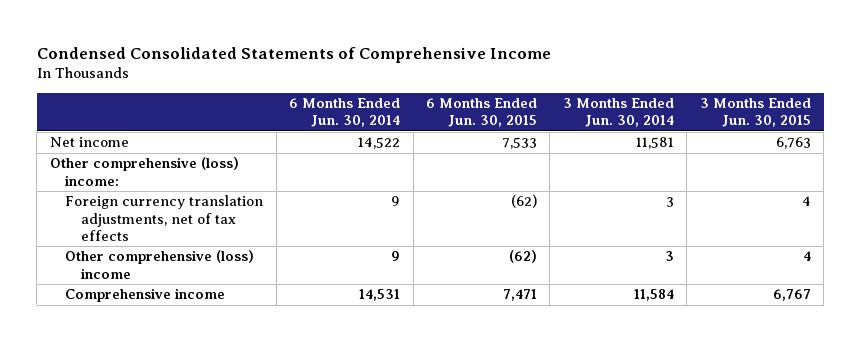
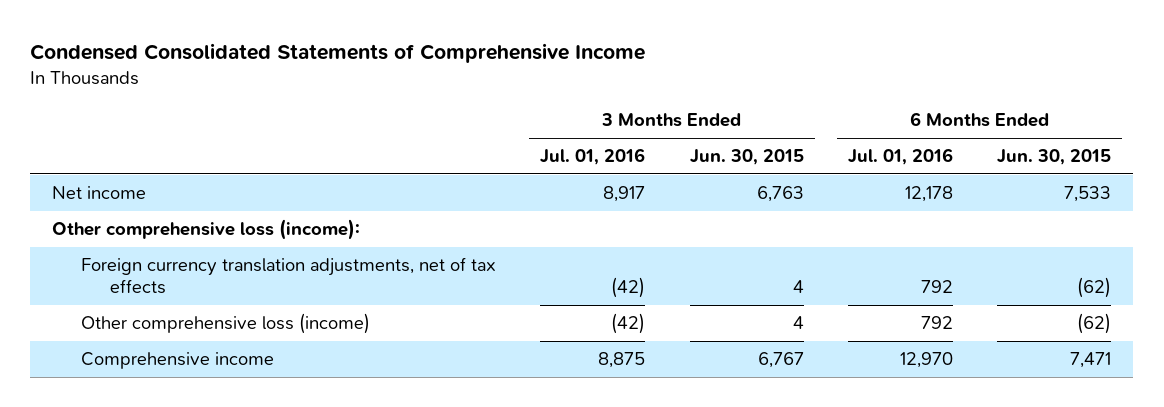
[289,98,401,128] 6 Months Ended Jun. 30, 2014 -> none
[562,98,674,128] 3 Months Ended Jun. 30, 2014 -> none
none -> [540,148,646,166] Jul. 01, 2016
none -> [847,148,953,166] Jul. 01, 2016
[49,157,239,186] Other comprehensive (loss) income: -> [52,219,361,241] Other comprehensive loss (income):
[65,250,255,279] Other comprehensive (loss) income -> [81,313,371,335] Other comprehensive loss (income)

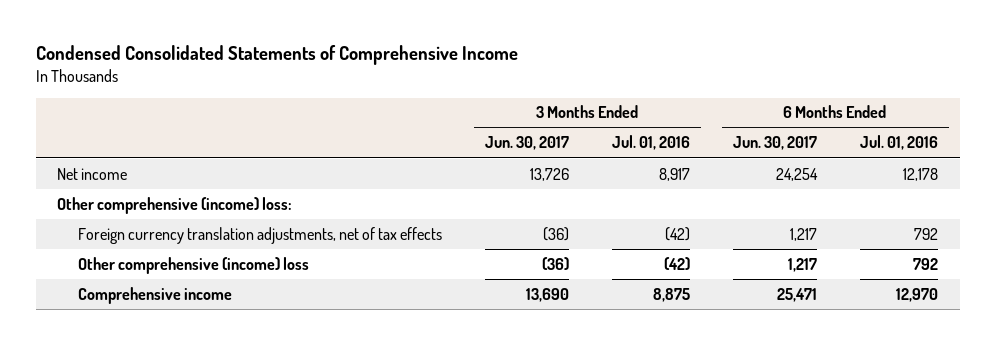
[689,149,804,166] Jun. 30, 2015 -> none
[997,149,1112,166] Jun. 30, 2015 -> none
none -> [484,136,569,151] Jun. 30, 2017
none -> [732,136,817,151] Jun. 30, 2017
[52,219,361,241] Other comprehensive loss (income): -> [57,196,293,214] Other comprehensive (income) loss:
[81,313,371,335] Other comprehensive loss (income) -> [77,256,309,274] Other comprehensive (income) loss

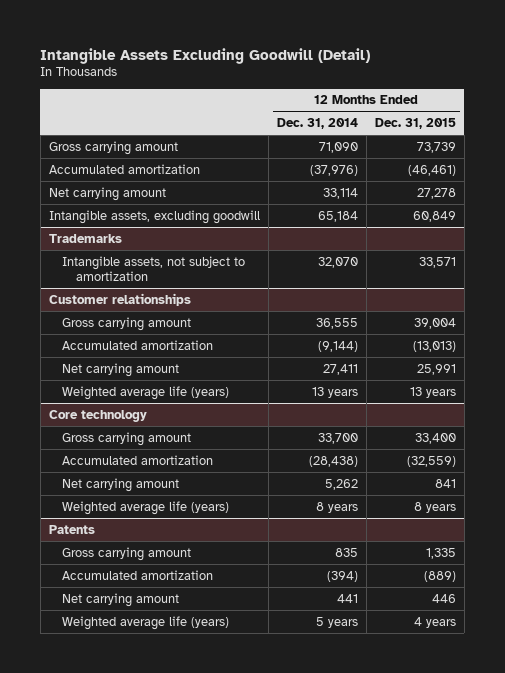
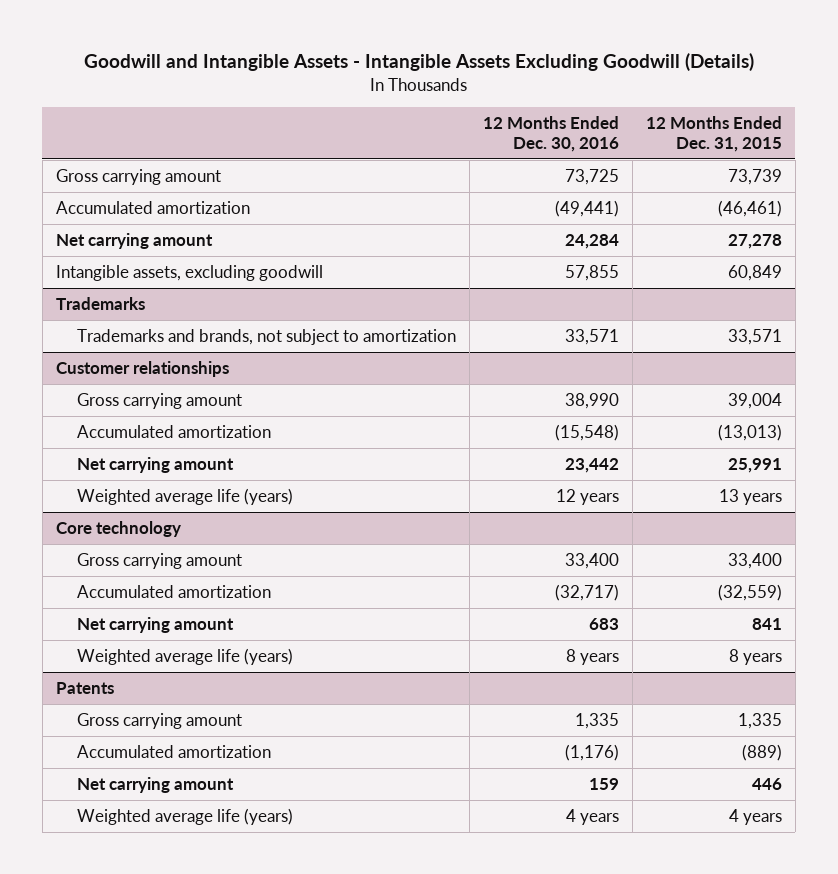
[40,47,371,64] Intangible Assets Excluding Goodwill (Detail) -> [83,53,754,72] Goodwill and Intangible Assets - Intangible Assets Excluding Goodwill (Details)
[276,118,358,130] Dec. 31, 2014 -> none
none -> [483,116,620,152] 12 Months Ended Dec. 30, 2016
[62,255,246,282] Intangible assets, not subject to amortization -> [77,328,457,345] Trademarks and brands, not subject to amortization

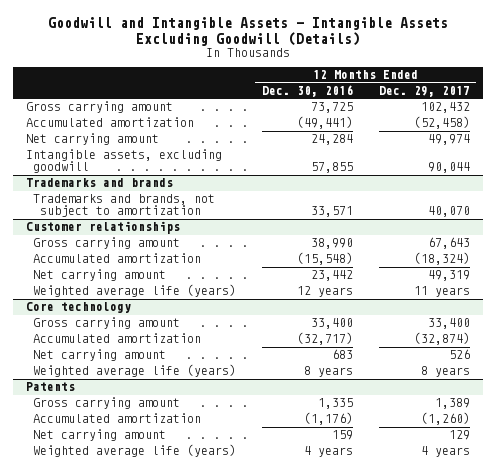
[645,116,782,152] 12 Months Ended Dec. 31, 2015 -> none
none -> [378,86,470,98] Dec. 29, 2017
[55,296,145,310] Trademarks -> [25,178,173,188] Trademarks and brands

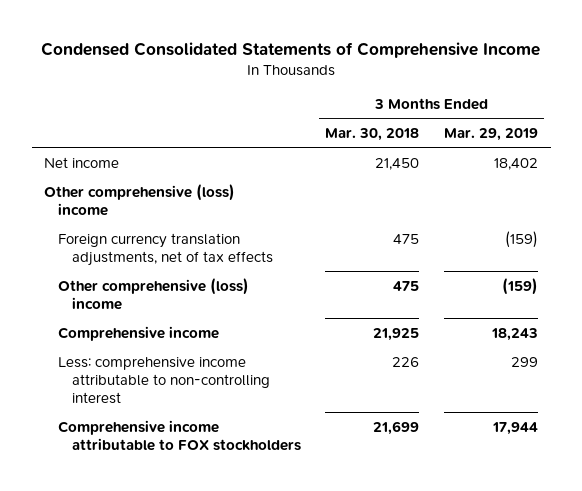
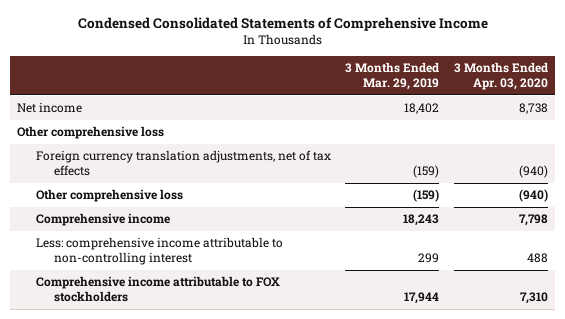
[325,127,420,141] Mar. 30, 2018 -> none
none -> [453,62,548,91] 3 Months Ended Apr. 03, 2020
[44,183,236,216] Other comprehensive (loss) income -> [17,126,165,140] Other comprehensive loss
[57,277,249,310] Other comprehensive (loss) income -> [35,189,183,203] Other comprehensive loss

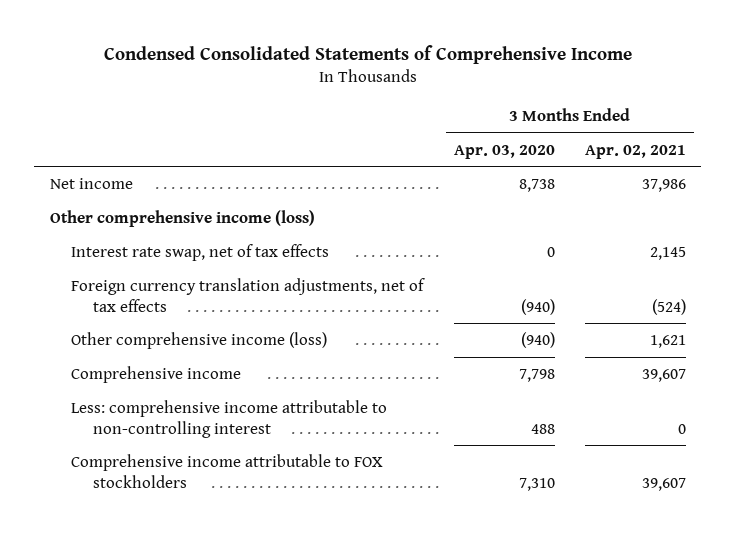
[345,62,440,91] 3 Months Ended Mar. 29, 2019 -> none
none -> [585,144,687,159] Apr. 02, 2021
[17,126,165,140] Other comprehensive loss -> [49,209,315,227] Other comprehensive income (loss)
none -> [71,243,330,261] Interest rate swap, net of tax effects
[35,189,183,203] Other comprehensive loss -> [71,331,328,349] Other comprehensive income (loss)

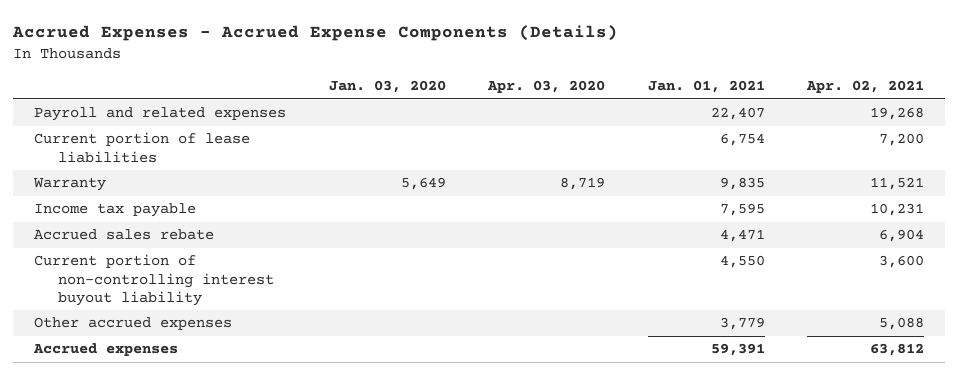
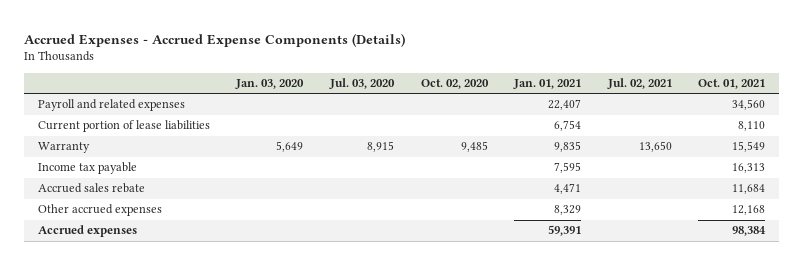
[487,80,606,94] Apr. 03, 2020 -> none
[806,80,925,94] Apr. 02, 2021 -> none
none -> [328,77,395,89] Jul. 03, 2020
none -> [420,78,489,89] Oct. 02, 2020
none -> [606,77,672,89] Jul. 02, 2021
none -> [698,78,766,89] Oct. 01, 2021
[34,254,274,306] Current portion of non-controlling interest buyout liability -> none
[719,317,765,331] 3,779 -> [554,205,582,216] 8,329

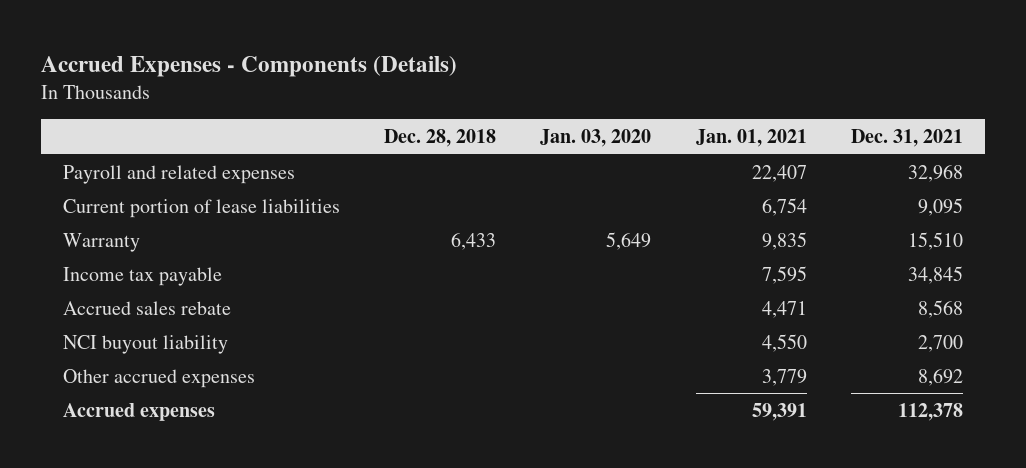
[24,32,406,47] Accrued Expenses - Accrued Expense Components (Details) -> [40,55,457,77] Accrued Expenses - Components (Details)
[328,77,395,89] Jul. 03, 2020 -> none
[420,78,489,89] Oct. 02, 2020 -> none
[606,77,672,89] Jul. 02, 2021 -> none
[698,78,766,89] Oct. 01, 2021 -> none
none -> [384,129,497,148] Dec. 28, 2018
none -> [851,129,964,148] Dec. 31, 2021
none -> [62,334,228,354] NCI buyout liability
[554,205,582,216] 8,329 -> [761,368,807,386] 3,779

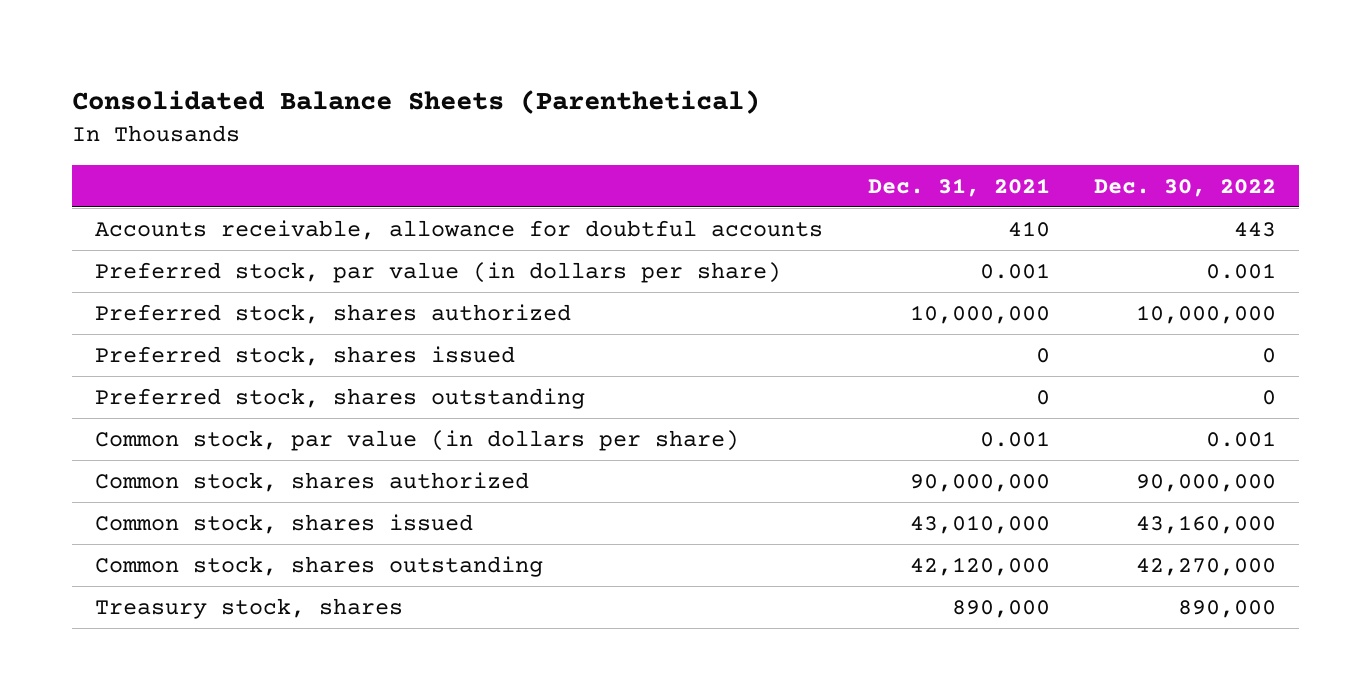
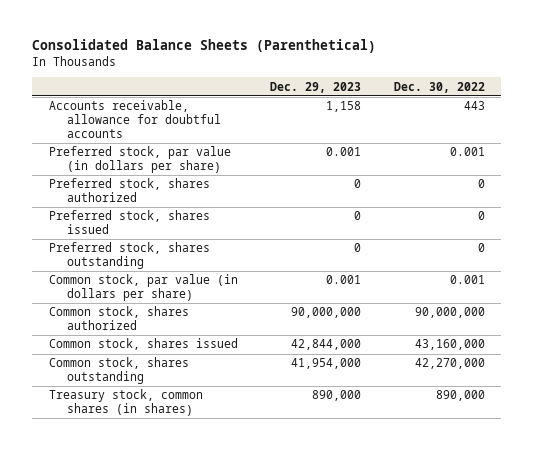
[867,177,1050,197] Dec. 31, 2021 -> none
none -> [270,81,362,93] Dec. 29, 2023
[1136,304,1277,324] 10,000,000 -> [477,179,485,189] 0
[94,597,403,619] Treasury stock, shares -> [48,389,203,417] Treasury stock, common shares (in shares)

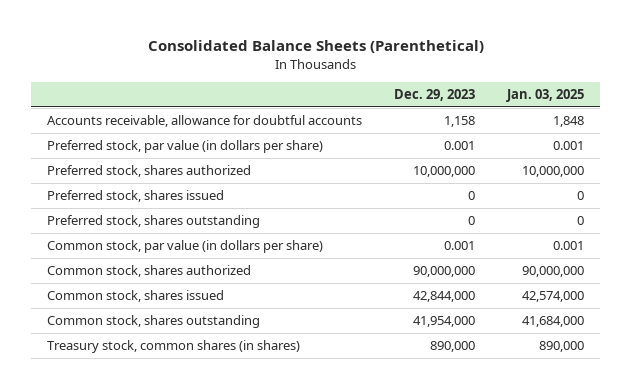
[393,81,485,93] Dec. 30, 2022 -> none
none -> [506,89,585,103] Jan. 03, 2025
[354,179,362,189] 0 -> [413,166,476,178] 10,000,000

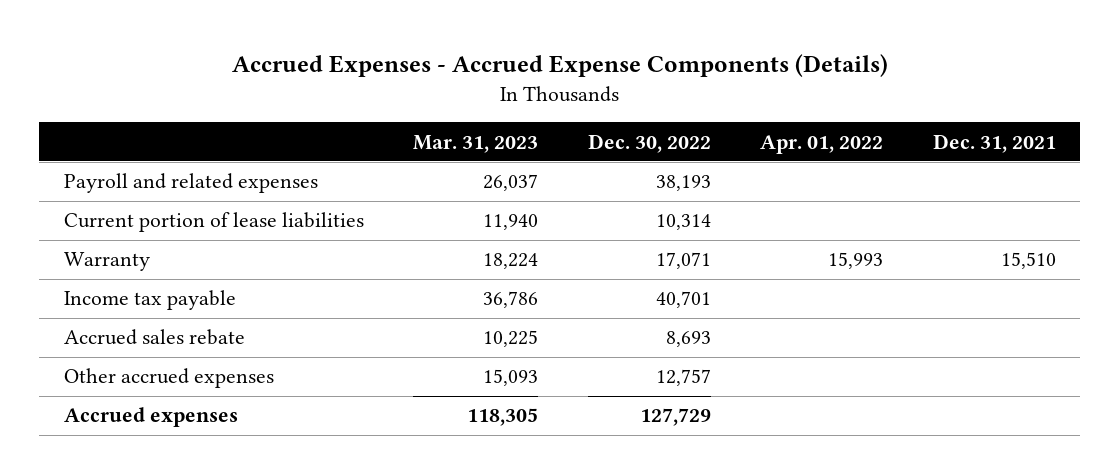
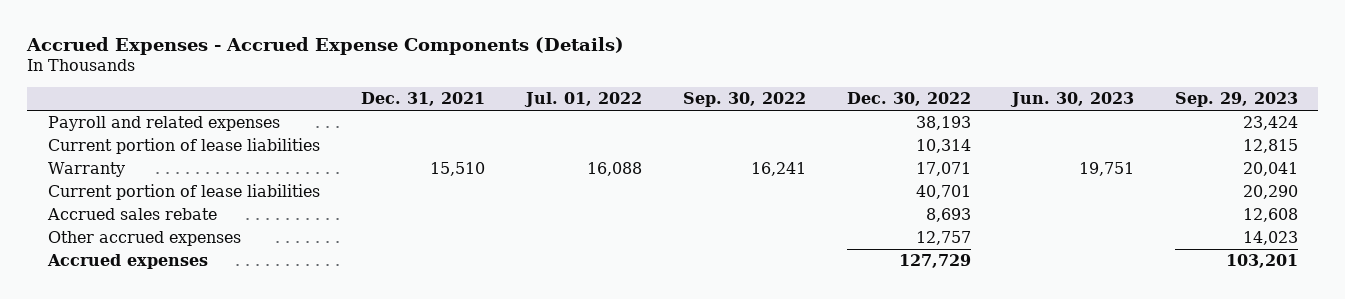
[413,134,539,153] Mar. 31, 2023 -> none
[760,134,884,154] Apr. 01, 2022 -> none
none -> [523,91,642,107] Jul. 01, 2022
none -> [682,91,806,107] Sep. 30, 2022
none -> [1009,91,1134,107] Jun. 30, 2023
none -> [1174,91,1298,107] Sep. 29, 2023
[63,290,236,311] Income tax payable -> [47,184,320,201] Current portion of lease liabilities

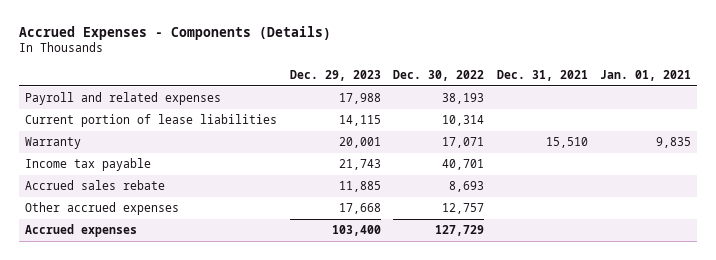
[26,36,625,55] Accrued Expenses - Accrued Expense Components (Details) -> [19,25,332,40] Accrued Expenses - Components (Details)
[523,91,642,107] Jul. 01, 2022 -> none
[682,91,806,107] Sep. 30, 2022 -> none
[1009,91,1134,107] Jun. 30, 2023 -> none
[1174,91,1298,107] Sep. 29, 2023 -> none
none -> [289,69,381,81] Dec. 29, 2023
none -> [600,69,692,81] Jan. 01, 2021
[47,184,320,201] Current portion of lease liabilities -> [25,158,152,172] Income tax payable

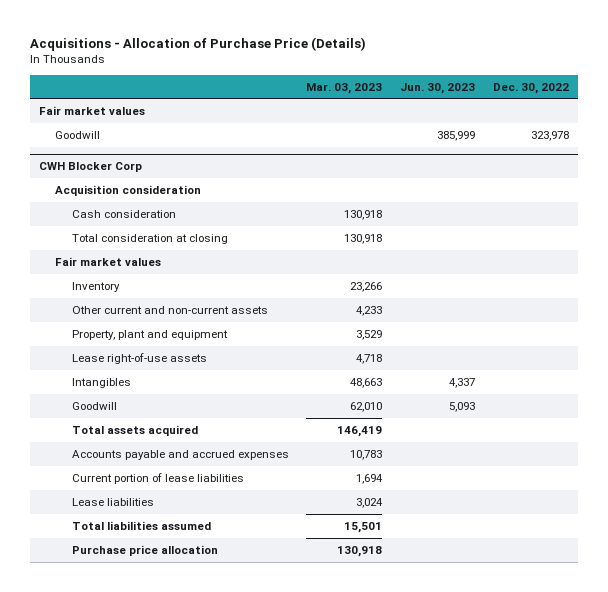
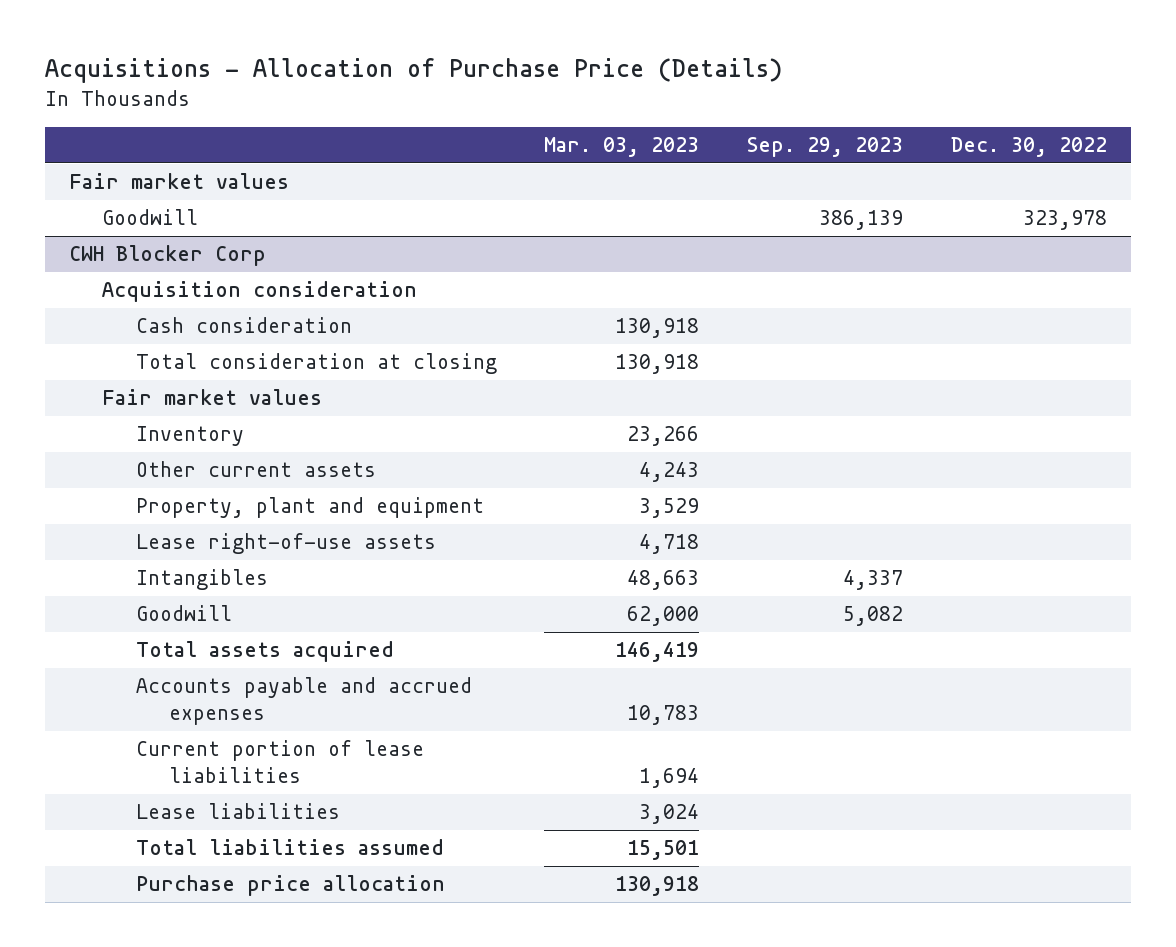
[400,82,476,94] Jun. 30, 2023 -> none
none -> [747,137,904,158] Sep. 29, 2023
[71,305,268,314] Other current and non-current assets -> [135,461,376,478] Other current assets
[356,305,383,316] 4,233 -> [639,462,700,483] 4,243
[350,401,383,412] 62,010 -> [627,606,700,627] 62,000

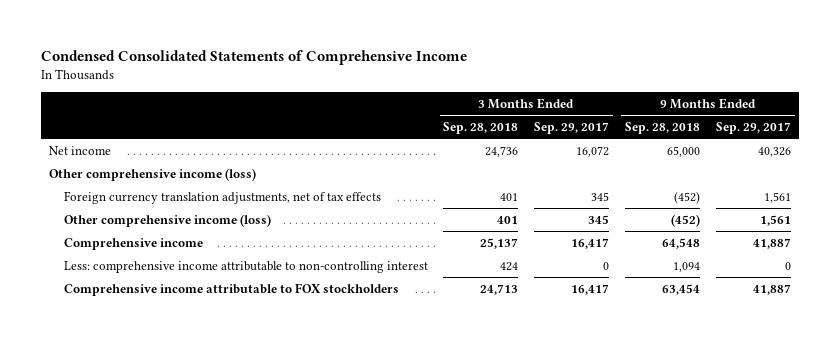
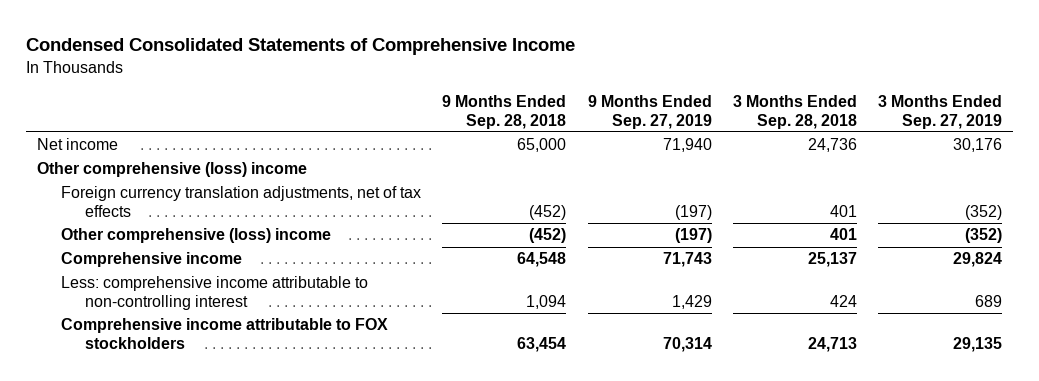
[534,121,610,134] Sep. 29, 2017 -> none
[716,121,792,134] Sep. 29, 2017 -> none
none -> [587,94,712,129] 9 Months Ended Sep. 27, 2019
none -> [877,94,1002,129] 3 Months Ended Sep. 27, 2019
[48,167,256,181] Other comprehensive income (loss) -> [36,162,307,178] Other comprehensive (loss) income
[63,213,271,227] Other comprehensive income (loss) -> [61,228,332,244] Other comprehensive (loss) income

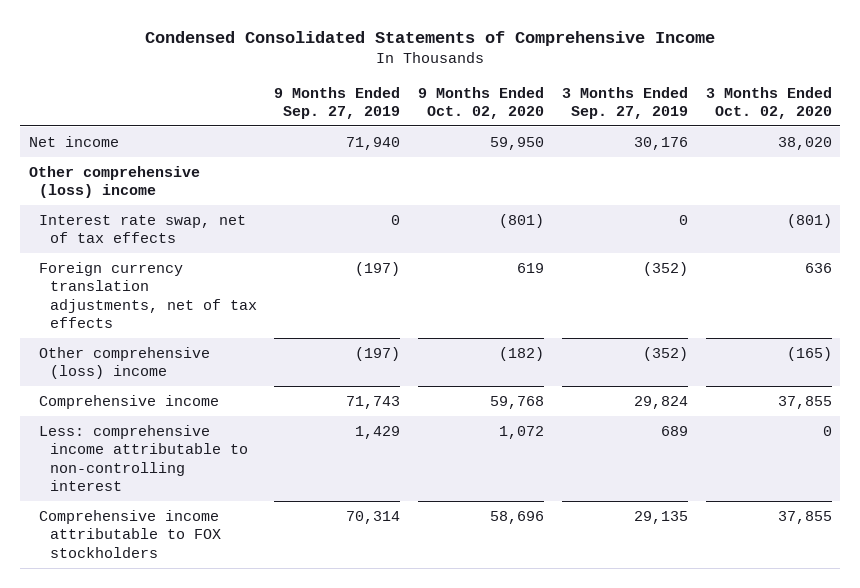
[442,94,567,129] 9 Months Ended Sep. 28, 2018 -> none
[732,94,857,129] 3 Months Ended Sep. 28, 2018 -> none
none -> [418,86,545,119] 9 Months Ended Oct. 02, 2020
none -> [705,86,832,119] 3 Months Ended Oct. 02, 2020
none -> [39,214,247,244] Interest rate swap, net of tax effects

